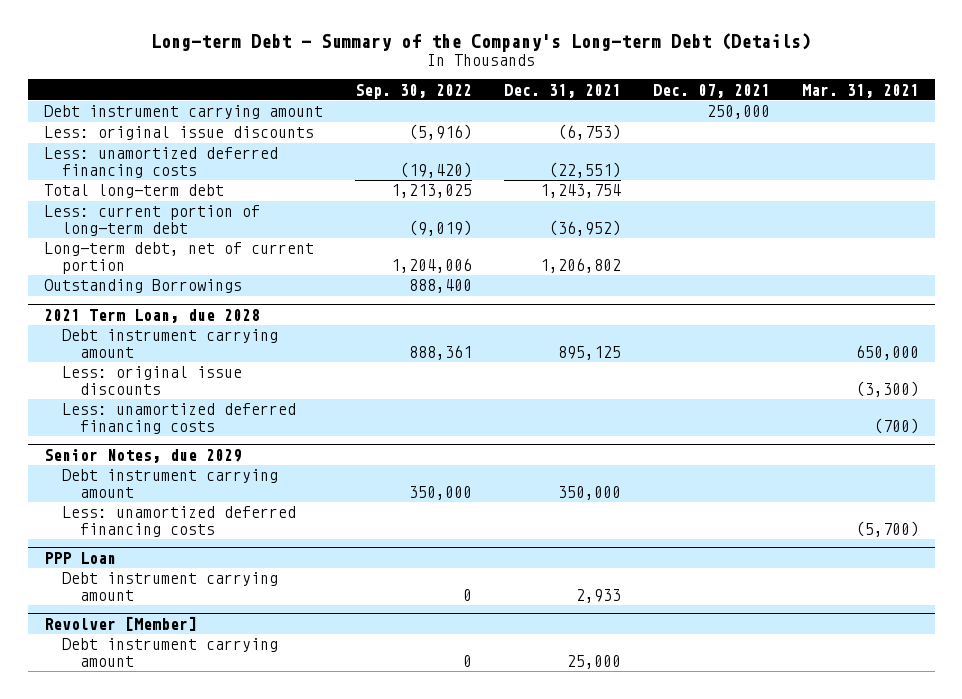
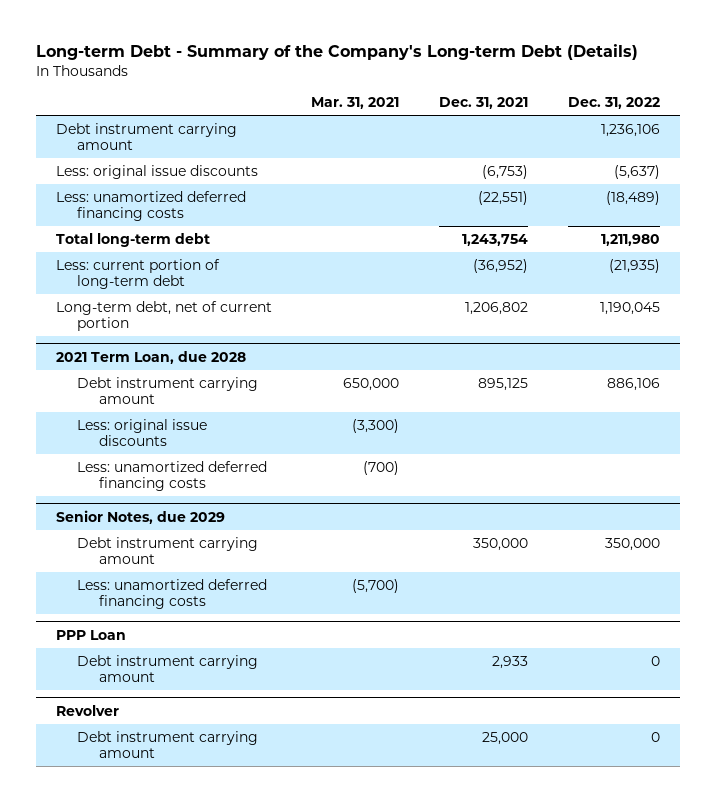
[354,83,472,99] Sep. 30, 2022 -> none
[652,83,770,98] Dec. 07, 2021 -> none
none -> [568,97,661,110] Dec. 31, 2022
[43,279,242,294] Outstanding Borrowings -> none
[43,615,197,631] Revolver [Member] -> [55,704,119,716] Revolver

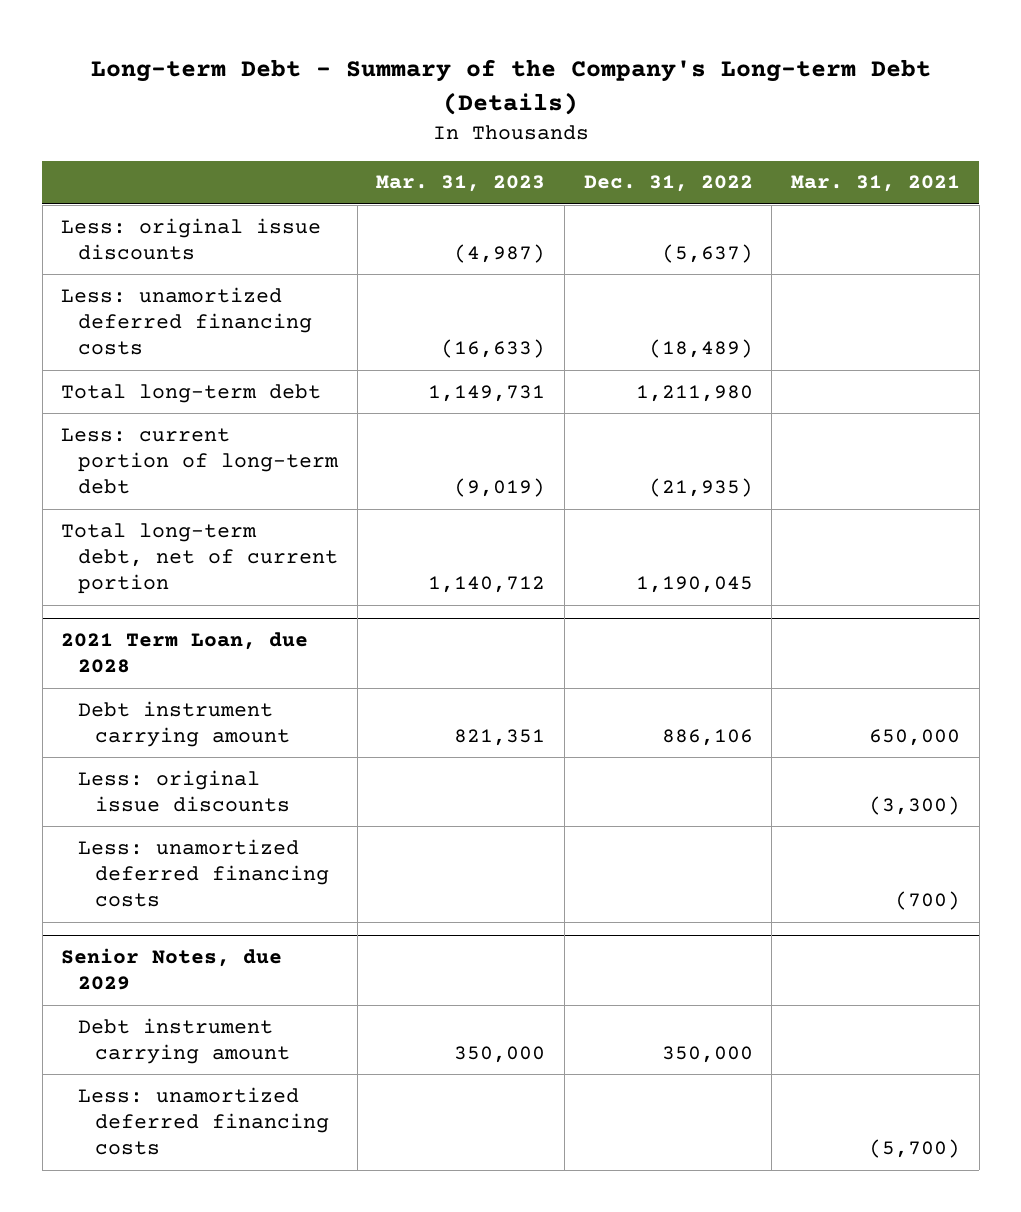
[439,97,529,110] Dec. 31, 2021 -> none
none -> [376,175,546,193] Mar. 31, 2023
[55,122,237,150] Debt instrument carrying amount -> none
[55,300,272,331] Long-term debt, net of current portion -> [61,522,339,595] Total long-term debt, net of current portion
[55,629,126,640] PPP Loan -> none
[77,654,259,682] Debt instrument carrying amount -> none
[55,704,119,716] Revolver -> none
[77,730,259,758] Debt instrument carrying amount -> none

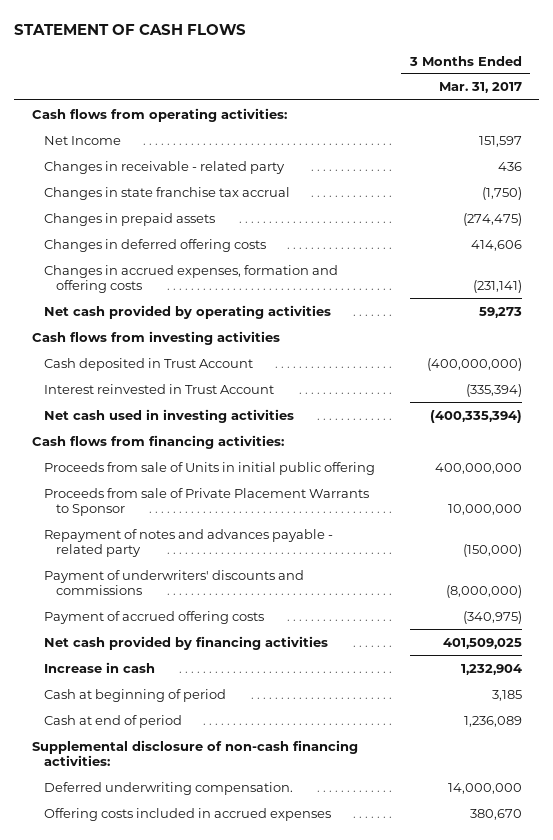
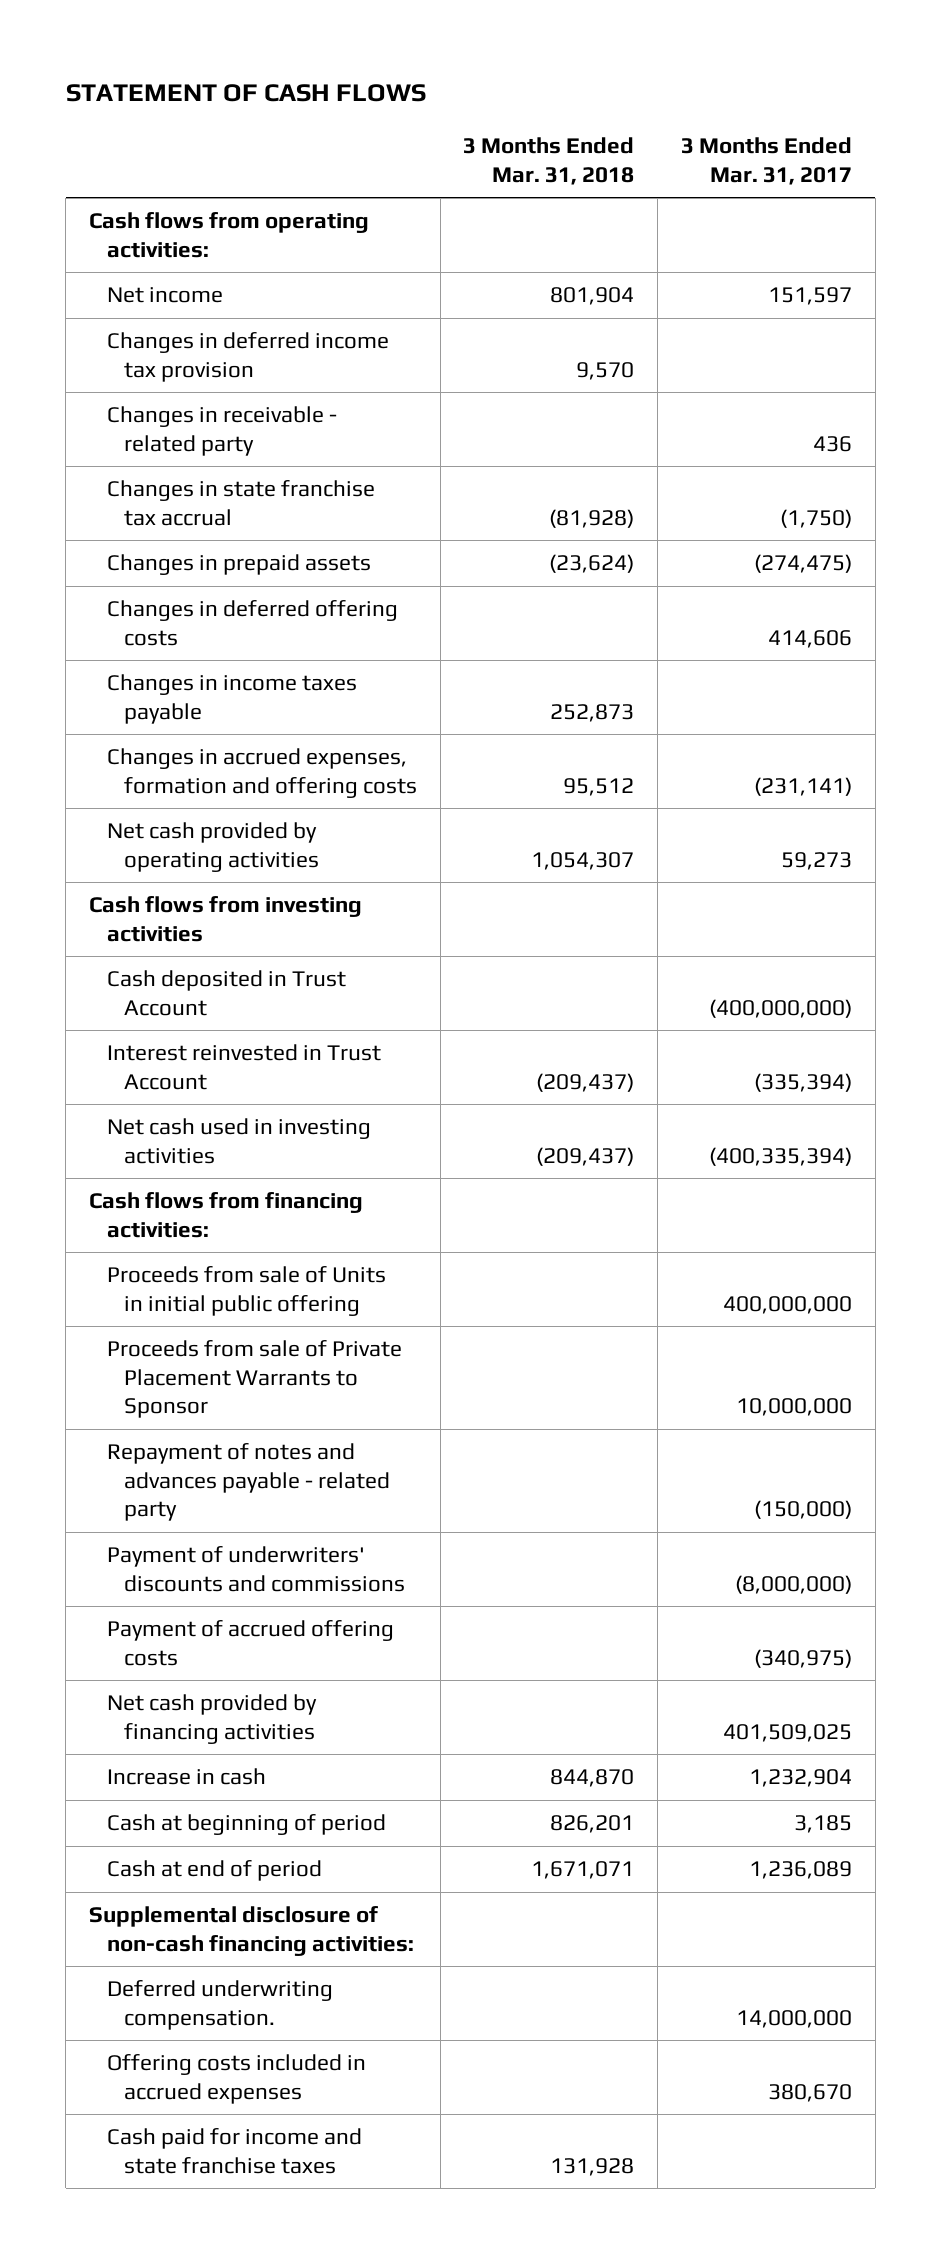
none -> [463,137,635,185] 3 Months Ended Mar. 31, 2018
[43,135,121,145] Net Income -> [106,287,223,304] Net income
none -> [106,332,389,382] Changes in deferred income tax provision
none -> [106,674,357,724] Changes in income taxes payable
none -> [106,2128,362,2174] Cash paid for income and state franchise taxes

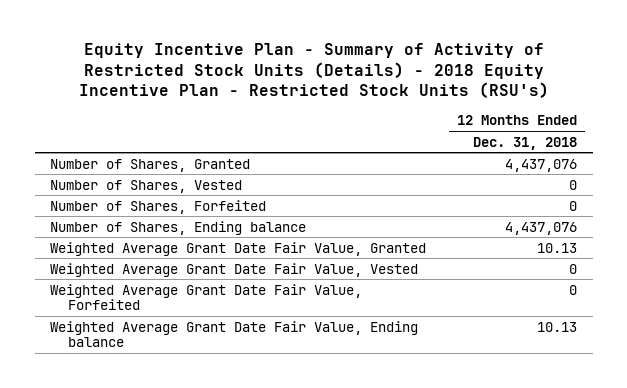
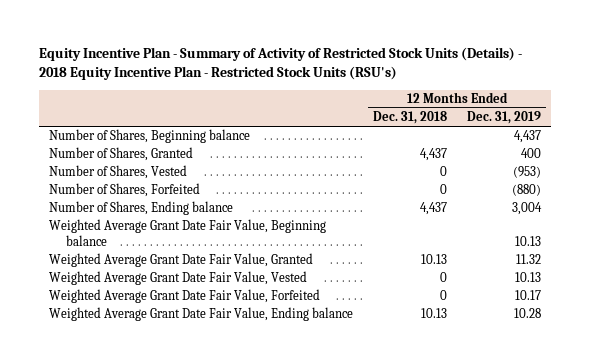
none -> [467,111,542,125] Dec. 31, 2019
none -> [48,129,250,144] Number of Shares, Beginning balance
[505,158,578,172] 4,437,076 -> [420,148,448,162] 4,437
[505,221,578,235] 4,437,076 -> [420,202,448,216] 4,437
none -> [48,219,326,246] Weighted Average Grant Date Fair Value, Beginning balance

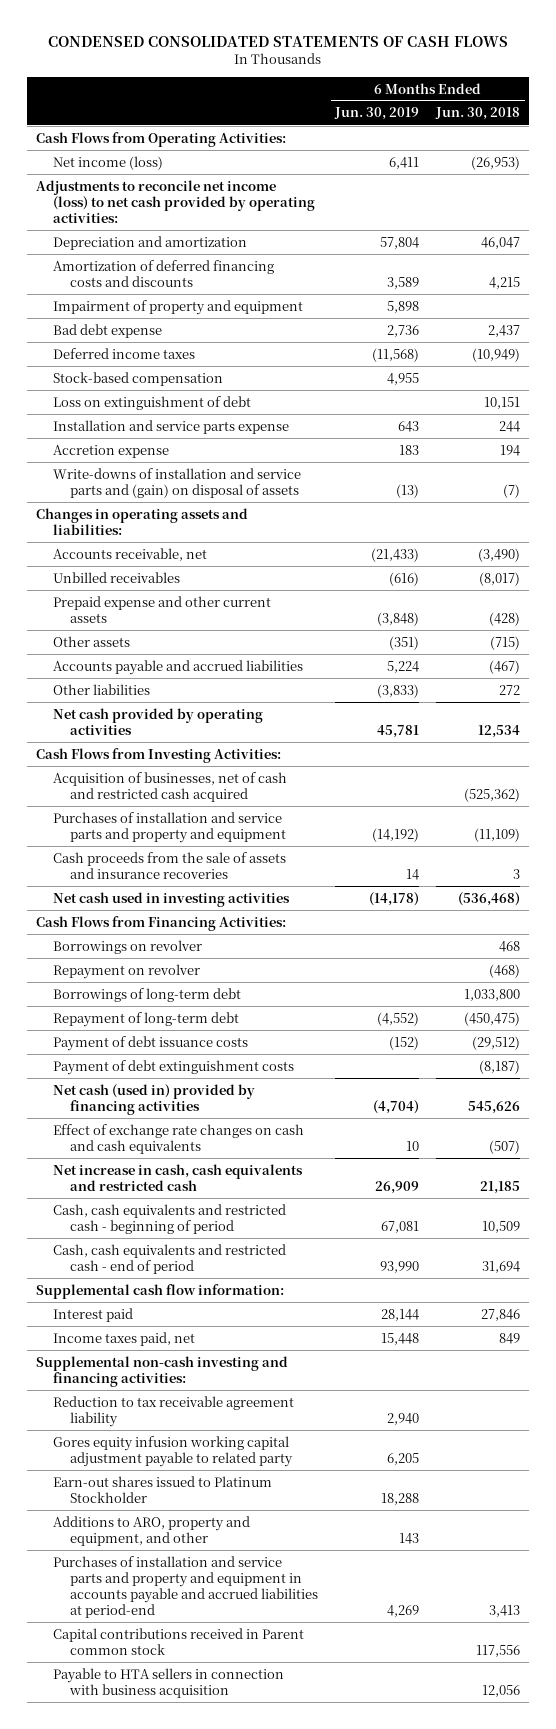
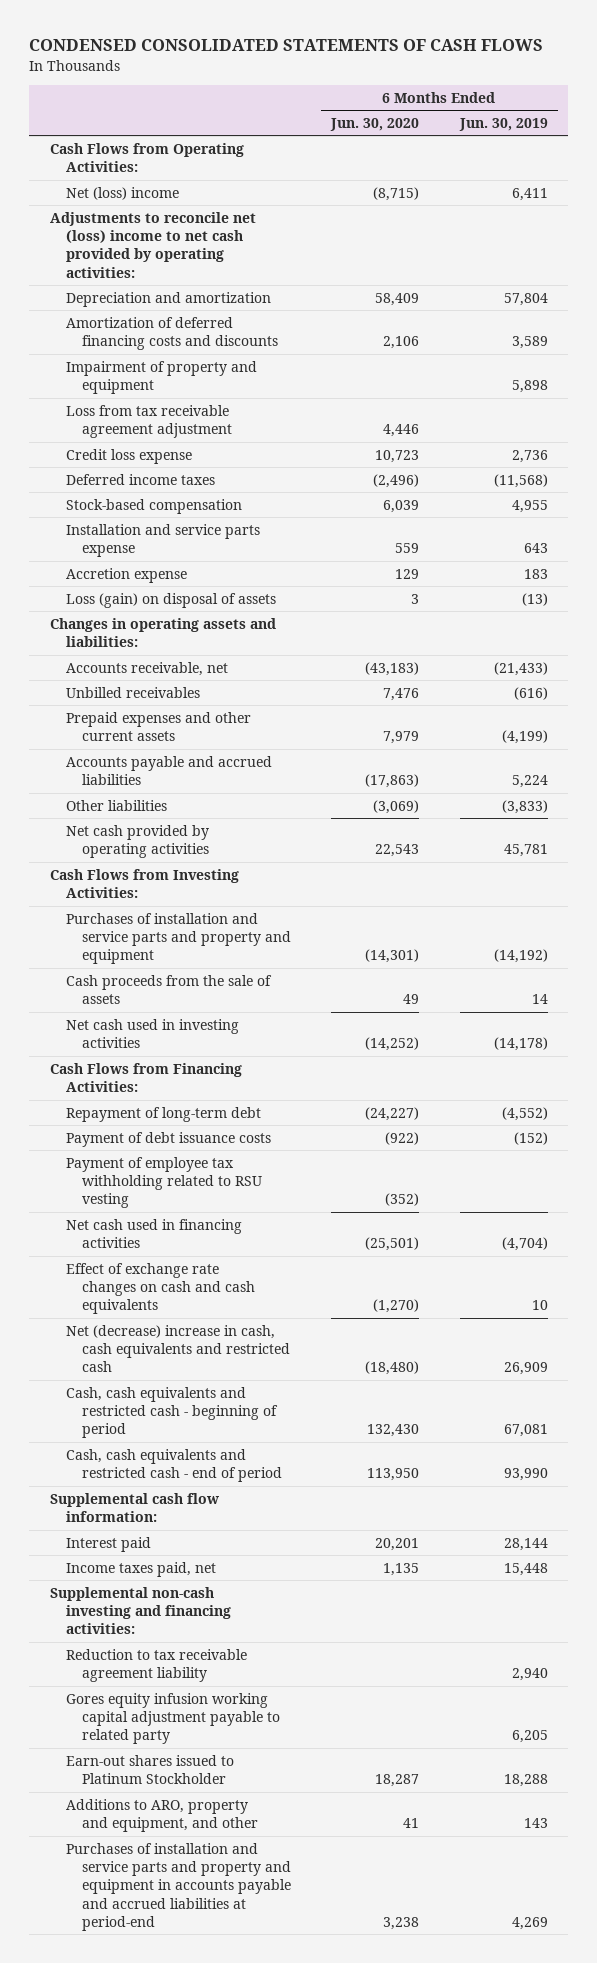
[435,107,521,121] Jun. 30, 2018 -> none
none -> [330,117,420,131] Jun. 30, 2020
[52,155,163,170] Net income (loss) -> [65,186,179,200] Net (loss) income
[35,179,315,223] Adjustments to reconcile net income (loss) to net cash provided by operating activities: -> [49,211,256,278] Adjustments to reconcile net (loss) income to net cash provided by operating activities:
none -> [65,404,233,439] Loss from tax receivable agreement adjustment
[52,323,162,338] Bad debt expense -> [65,448,192,464] Credit loss expense
[52,395,251,410] Loss on extinguishment of debt -> none
[52,467,301,498] Write-downs of installation and service parts and (gain) on disposal of assets -> none
none -> [65,592,276,608] Loss (gain) on disposal of assets
[52,635,130,647] Other assets -> none
[52,595,271,623] Prepaid expense and other current assets -> [65,711,251,742] Prepaid expenses and other current assets
[377,611,420,626] (3,848) -> [501,730,548,745] (4,199)
[52,771,287,802] Acquisition of businesses, net of cash and restricted cash acquired -> none
[52,851,286,879] Cash proceeds from the sale of assets and insurance recoveries -> [65,974,272,1005] Cash proceeds from the sale of assets
[52,939,202,954] Borrowings on revolver -> none
[52,963,200,979] Repayment on revolver -> none
[52,987,241,1002] Borrowings of long-term debt -> none
[52,1059,294,1075] Payment of debt extinguishment costs -> none
none -> [65,1156,263,1209] Payment of employee tax withholding related to RSU vesting
[52,1083,255,1115] Net cash (used in) provided by financing activities -> [65,1218,242,1249] Net cash used in financing activities
[52,1163,303,1191] Net increase in cash, cash equivalents and restricted cash -> [65,1324,291,1373] Net (decrease) increase in cash, cash equivalents and restricted cash
[52,1627,304,1655] Capital contributions received in Parent common stock -> none
[52,1667,284,1698] Payable to HTA sellers in connection with business acquisition -> none

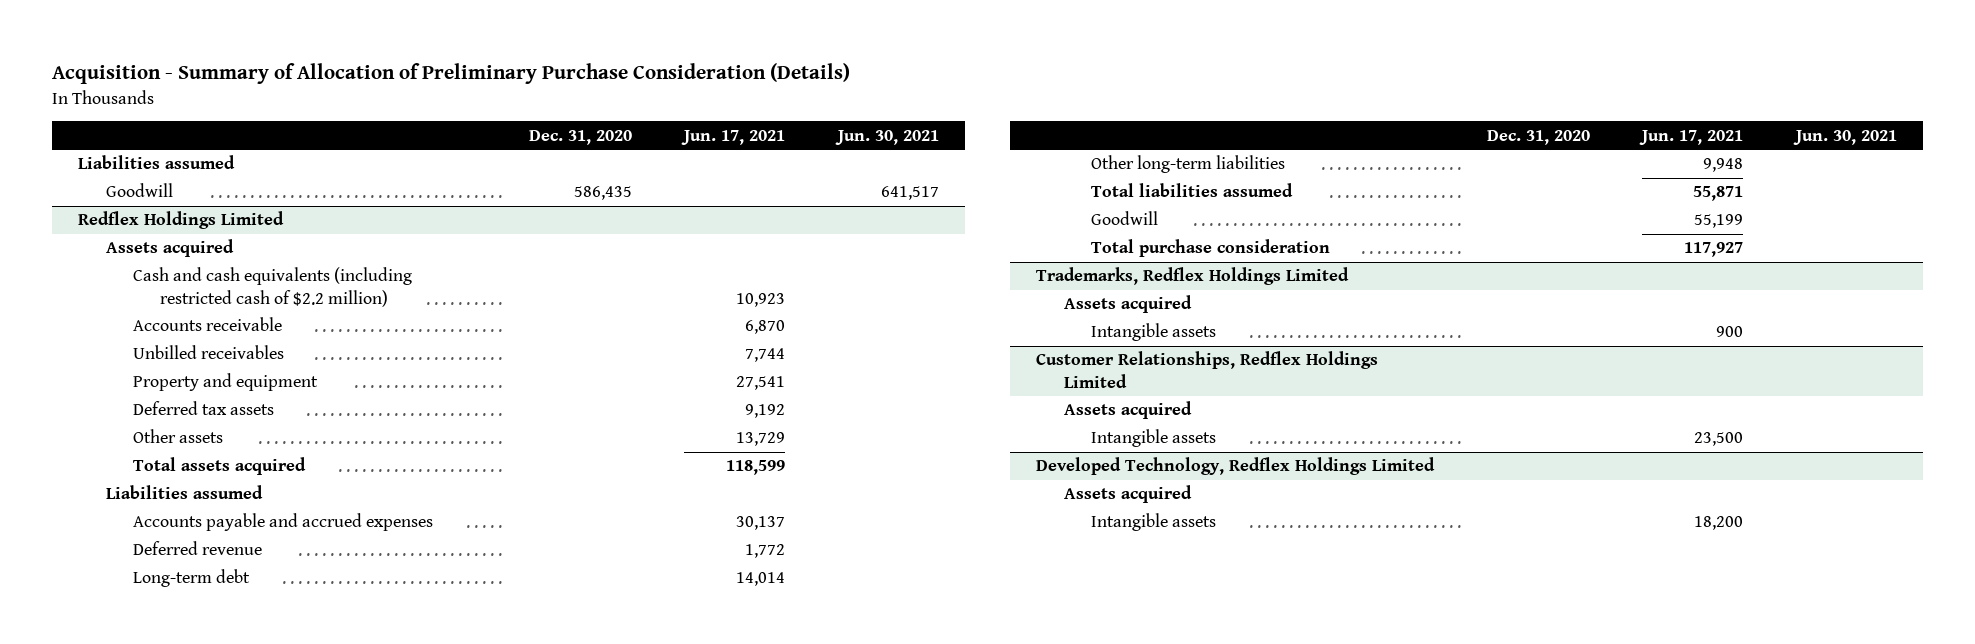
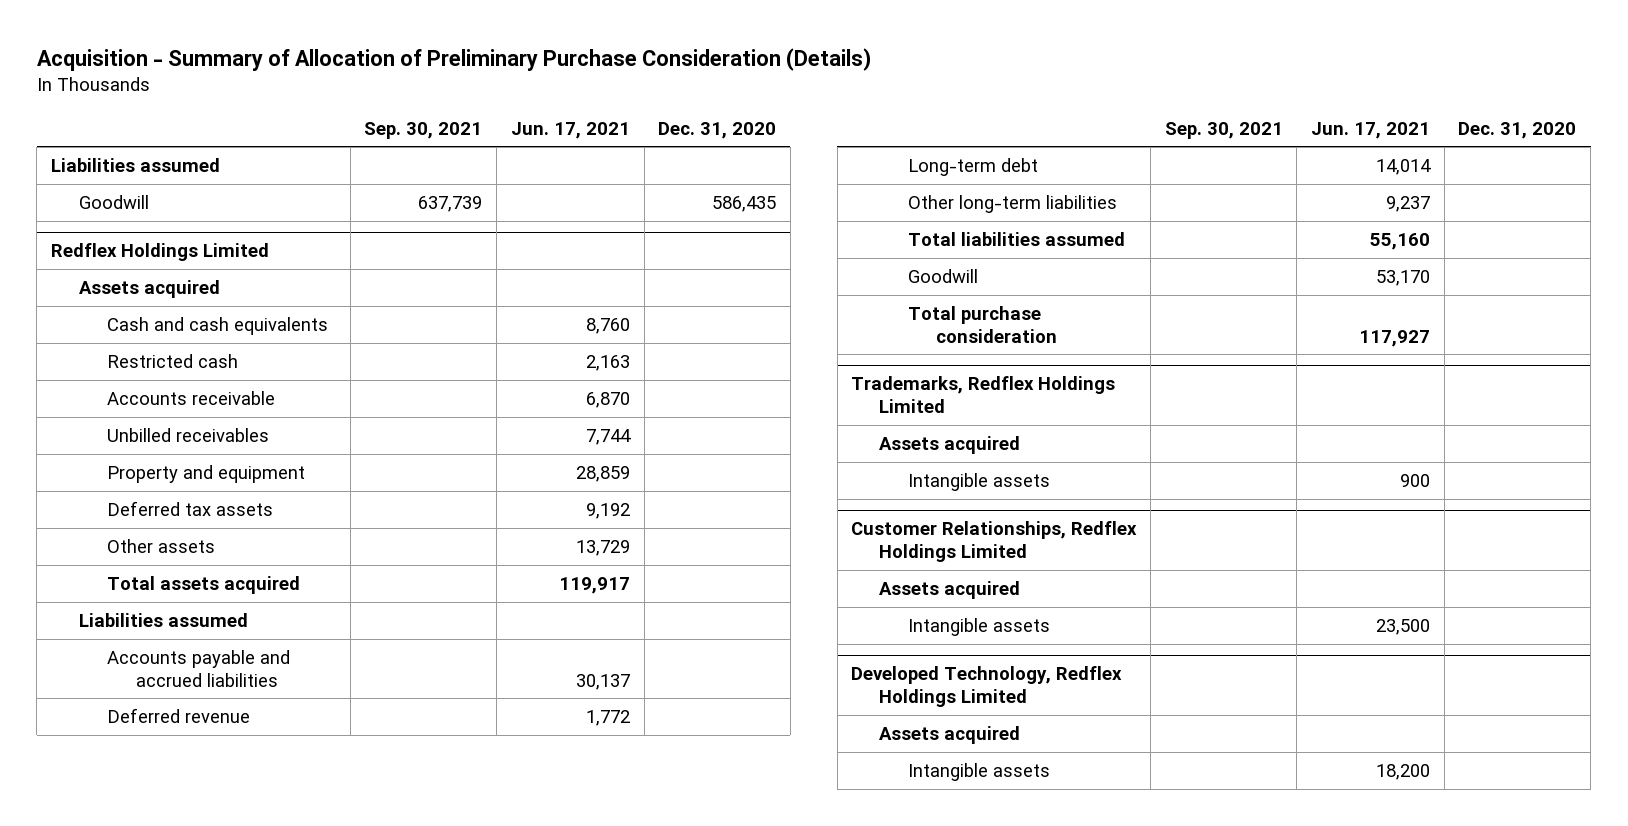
[834,129,939,145] Jun. 30, 2021 -> none
none -> [364,121,483,139] Sep. 30, 2021
[132,267,412,307] Cash and cash equivalents (including restricted cash of $2.2 million) -> none
none -> [107,316,329,335] Cash and cash equivalents
none -> [107,353,239,368] Restricted cash
[736,376,786,391] 27,541 -> [575,465,630,482] 28,859
[726,460,786,476] 118,599 -> [558,576,630,594] 119,917
[132,513,433,532] Accounts payable and accrued expenses -> [107,649,291,687] Accounts payable and accrued liabilities
[1703,158,1744,173] 9,948 -> [1386,195,1431,212] 9,237
[1693,186,1744,202] 55,871 -> [1370,232,1431,250] 55,160
[1694,214,1744,229] 55,199 -> [1376,269,1431,286] 53,170

